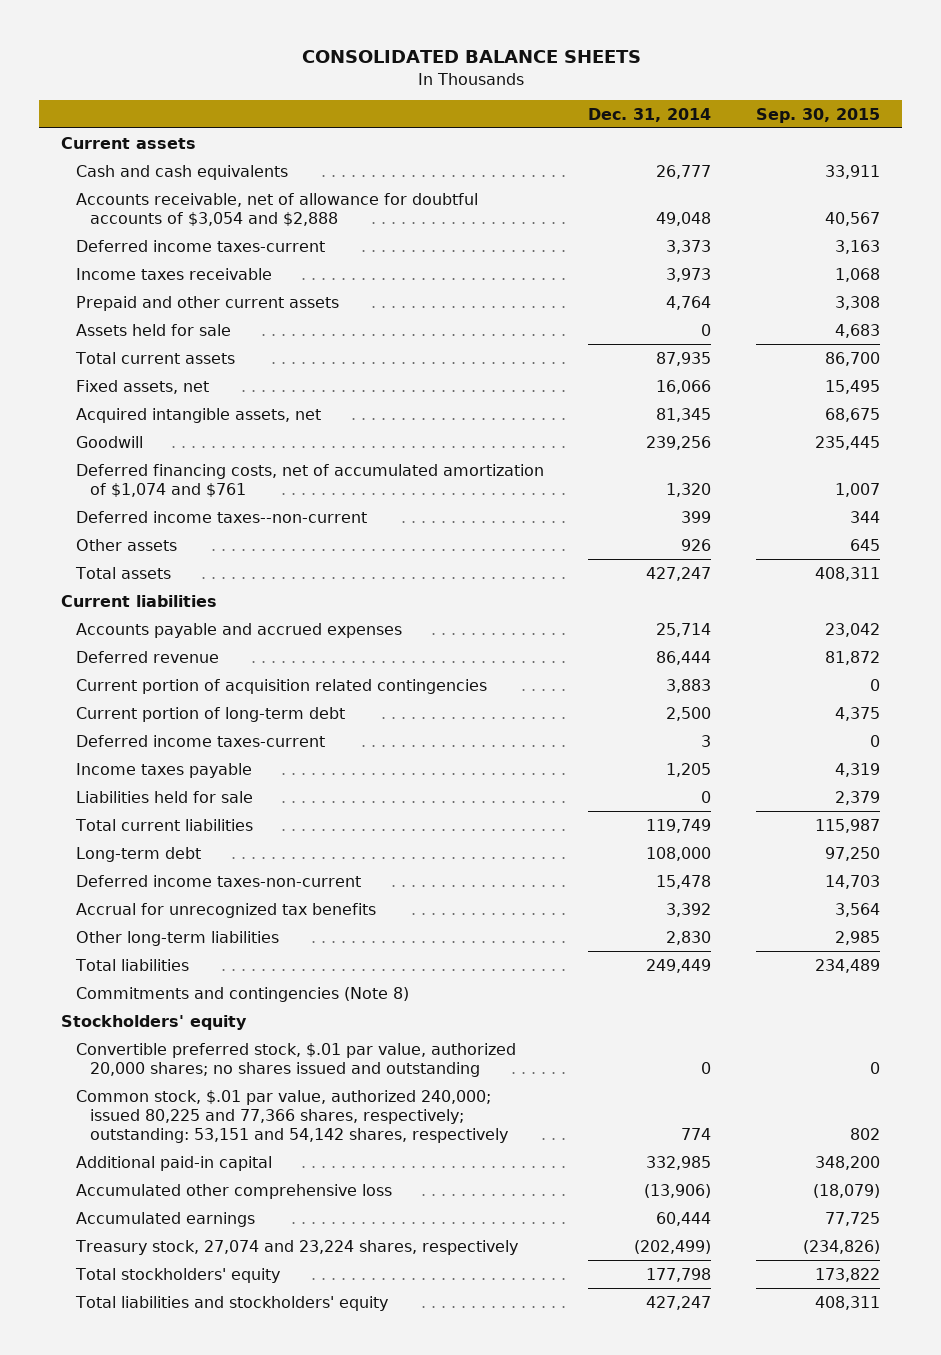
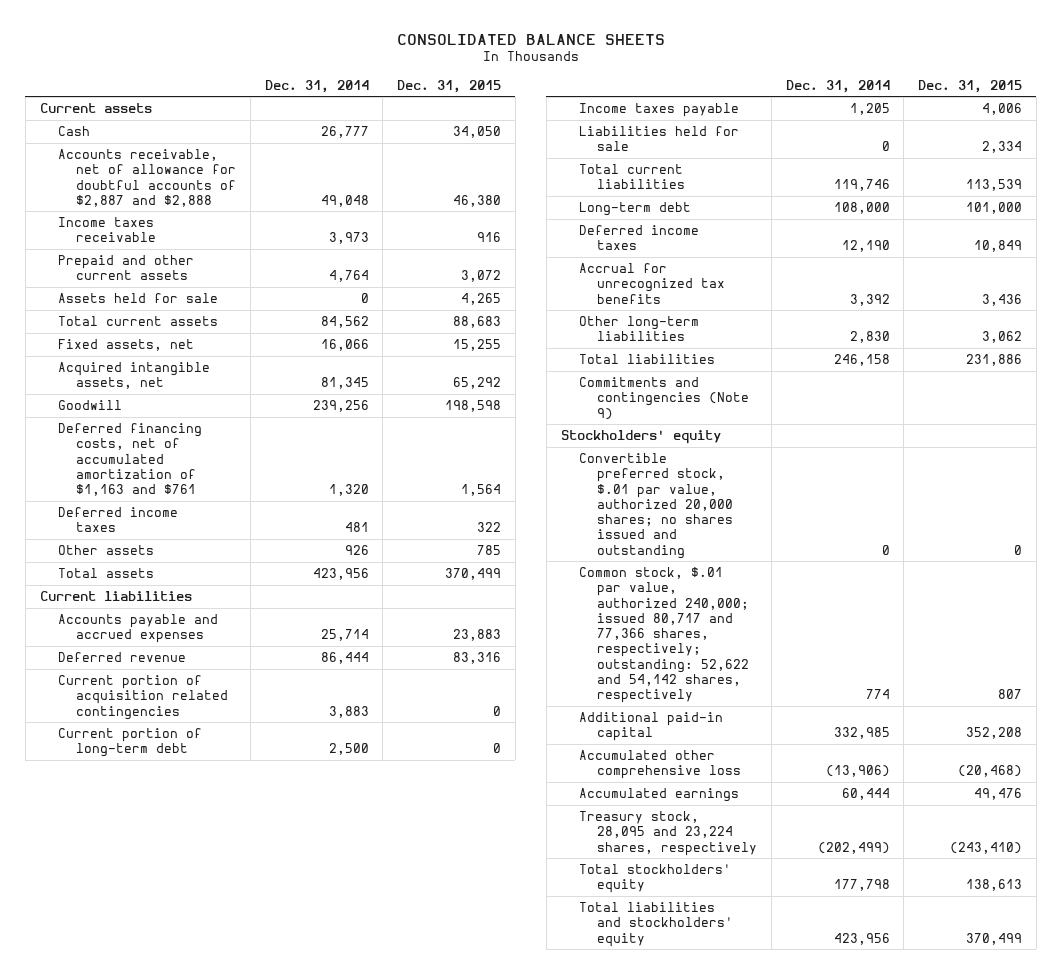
[755,107,880,123] Sep. 30, 2015 -> none
none -> [397,79,502,93] Dec. 31, 2015
[75,239,325,252] Deferred income taxes-current -> none
[75,164,288,180] Cash and cash equivalents -> [57,125,90,136] Cash
[75,192,478,226] Accounts receivable, net of allowance for doubtful accounts of $3,054 and $2,888 -> [57,148,237,207] Accounts receivable, net of allowance for doubtful accounts of $2,887 and $2,888
[656,351,712,366] 87,935 -> [320,315,369,328] 84,562
[75,463,544,497] Deferred financing costs, net of accumulated amortization of $1,074 and $761 -> [57,422,202,497] Deferred financing costs, net of accumulated amortization of $1,163 and $761
[75,510,367,523] Deferred income taxes--non-current -> [57,506,178,533] Deferred income taxes
[681,510,712,523] 399 -> [344,522,369,533] 481
[646,566,712,581] 427,247 -> [312,567,369,580] 423,956
[75,734,325,747] Deferred income taxes-current -> none
[646,818,712,833] 119,749 -> [833,179,890,192] 119,746
[75,874,361,887] Deferred income taxes-non-current -> [578,224,699,251] Deferred income taxes
[656,874,712,889] 15,478 -> [841,240,890,253] 12,190
[646,958,712,973] 249,449 -> [833,353,890,366] 246,158
[75,986,409,1002] Commitments and contingencies (Note 8) -> [578,376,750,420] Commitments and contingencies (Note 9)
[75,1089,509,1143] Common stock, $.01 par value, authorized 240,000; issued 80,225 and 77,366 shares, respectively; outstanding: 53,151 and 54,142 shares, respectively -> [578,566,750,704] Common stock, $.01 par value, authorized 240,000; issued 80,717 and 77,366 shares, respectively; outstanding: 52,622 and 54,142 shares, respectively
[74,1239,518,1255] Treasury stock, 27,074 and 23,224 shares, respectively -> [578,810,758,856] Treasury stock, 28,095 and 23,224 shares, respectively
[646,1295,712,1310] 427,247 -> [833,932,890,945] 423,956

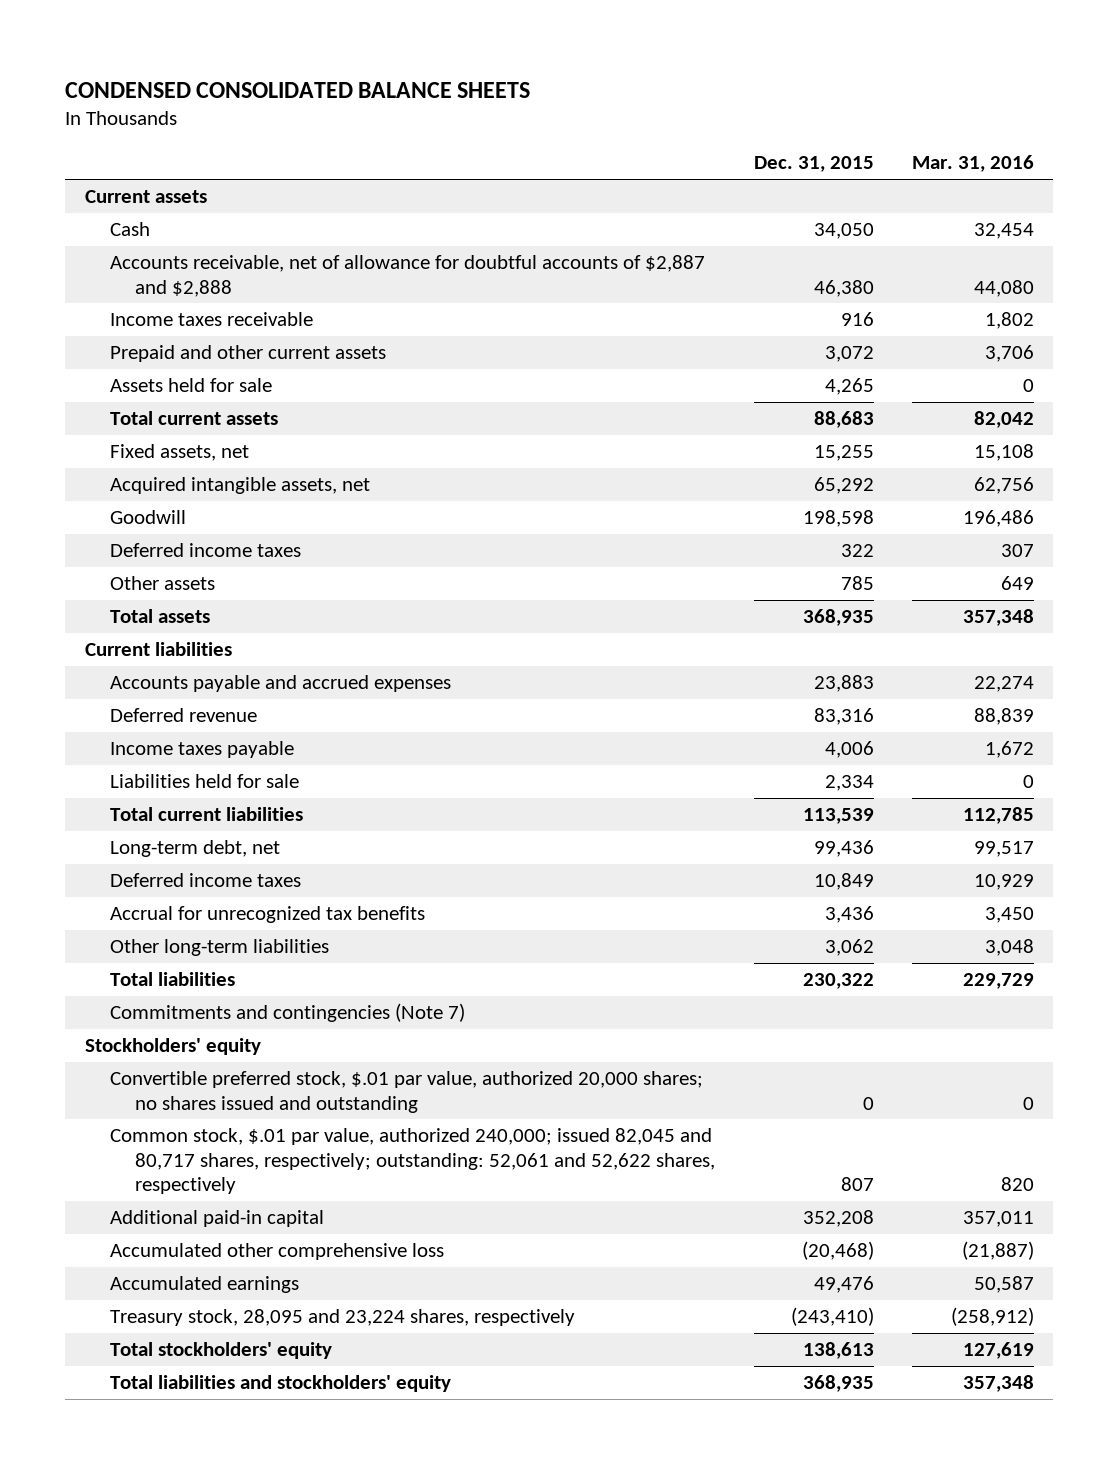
[396,33,665,45] CONSOLIDATED BALANCE SHEETS -> [65,81,531,98] CONDENSED CONSOLIDATED BALANCE SHEETS
[264,79,369,93] Dec. 31, 2014 -> none
none -> [912,155,1035,173] Mar. 31, 2016
[57,422,202,497] Deferred financing costs, net of accumulated amortization of $1,163 and $761 -> none
[445,567,502,580] 370,499 -> [802,609,874,627] 368,935
[57,674,229,720] Current portion of acquisition related contingencies -> none
[57,727,202,758] Current portion of long-term debt -> none
[578,201,691,216] Long-term debt -> [110,840,281,858] Long-term debt, net
[966,201,1023,214] 101,000 -> [813,840,874,858] 99,436
[966,353,1023,366] 231,886 -> [802,973,874,990] 230,322
[578,376,750,420] Commitments and contingencies (Note 9) -> [110,1003,466,1023] Commitments and contingencies (Note 7)
[578,566,750,704] Common stock, $.01 par value, authorized 240,000; issued 80,717 and 77,366 shares, respectively; outstanding: 52,622 and 54,142 shares, respectively -> [110,1128,716,1195] Common stock, $.01 par value, authorized 240,000; issued 82,045 and 80,717 shares, respectively; outstanding: 52,061 and 52,622 shares, respectively
[966,932,1023,945] 370,499 -> [802,1375,874,1393] 368,935

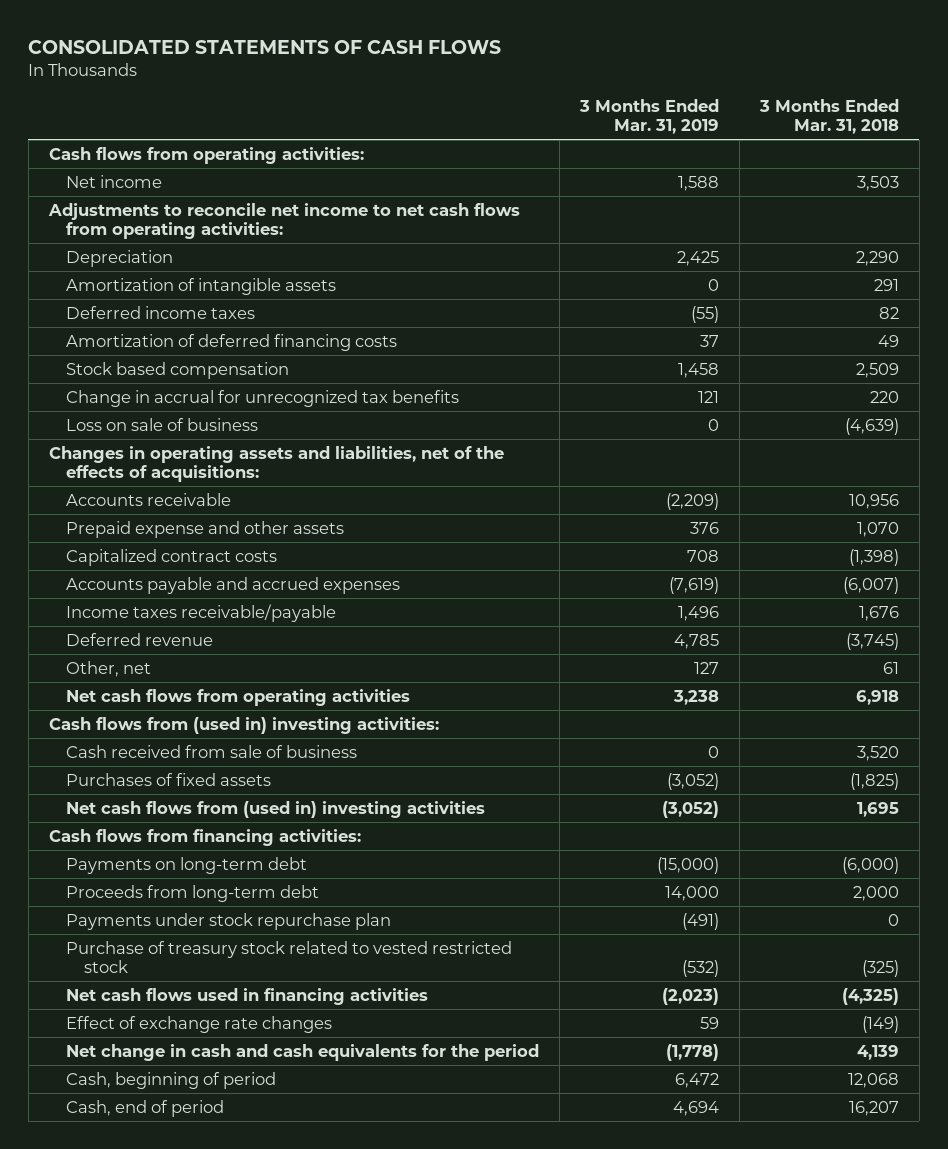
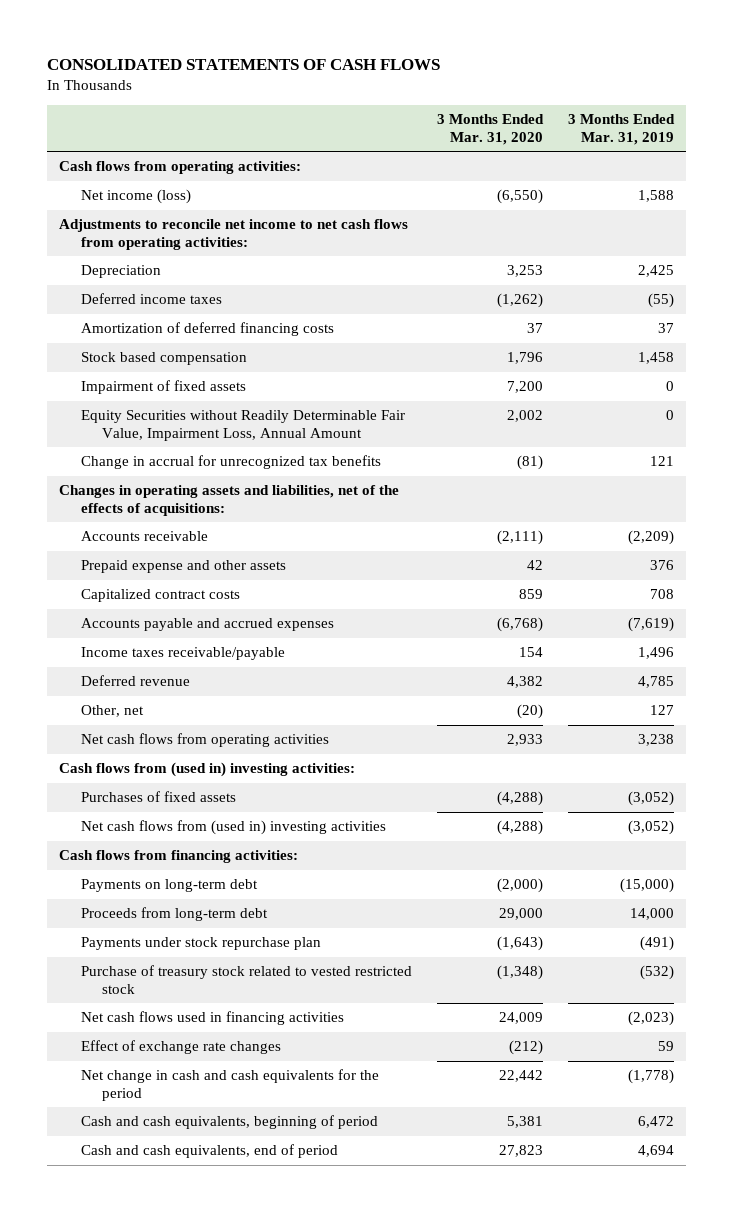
[758,99,899,135] 3 Months Ended Mar. 31, 2018 -> none
none -> [436,114,544,145] 3 Months Ended Mar. 31, 2020
[66,174,163,188] Net income -> [80,189,191,205] Net income (loss)
[66,277,337,295] Amortization of intangible assets -> none
none -> [80,380,246,395] Impairment of fixed assets
none -> [80,410,405,441] Equity Securities without Readily Determinable Fair Value, Impairment Loss, Annual Amount
[66,417,259,431] Loss on sale of business -> none
[66,744,358,758] Cash received from sale of business -> none
[66,1071,277,1089] Cash, beginning of period -> [80,1115,378,1130] Cash and cash equivalents, beginning of period
[66,1099,225,1117] Cash, end of period -> [80,1144,338,1159] Cash and cash equivalents, end of period

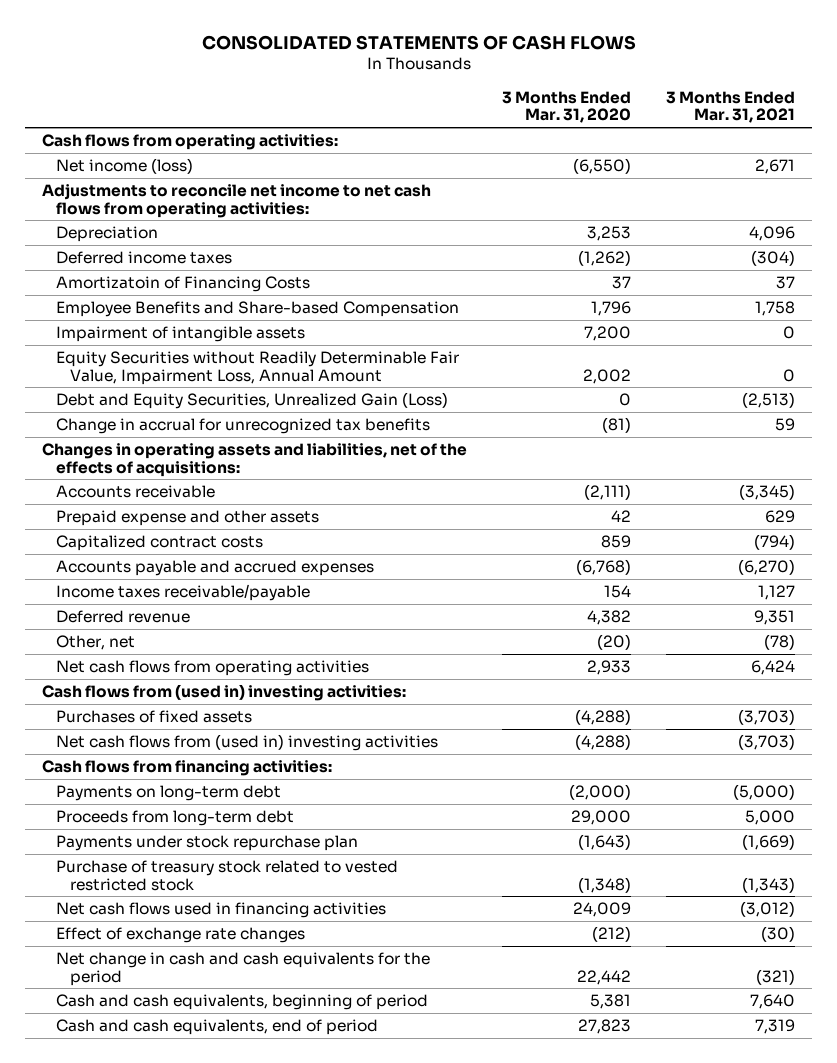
[567,114,675,145] 3 Months Ended Mar. 31, 2019 -> none
none -> [666,90,796,124] 3 Months Ended Mar. 31, 2021
[80,322,334,337] Amortization of deferred financing costs -> [56,276,311,293] Amortizatoin of Financing Costs
[80,352,247,366] Stock based compensation -> [56,301,460,318] Employee Benefits and Share-based Compensation
[80,380,246,395] Impairment of fixed assets -> [56,326,306,343] Impairment of intangible assets
none -> [56,392,449,410] Debt and Equity Securities, Unrealized Gain (Loss)

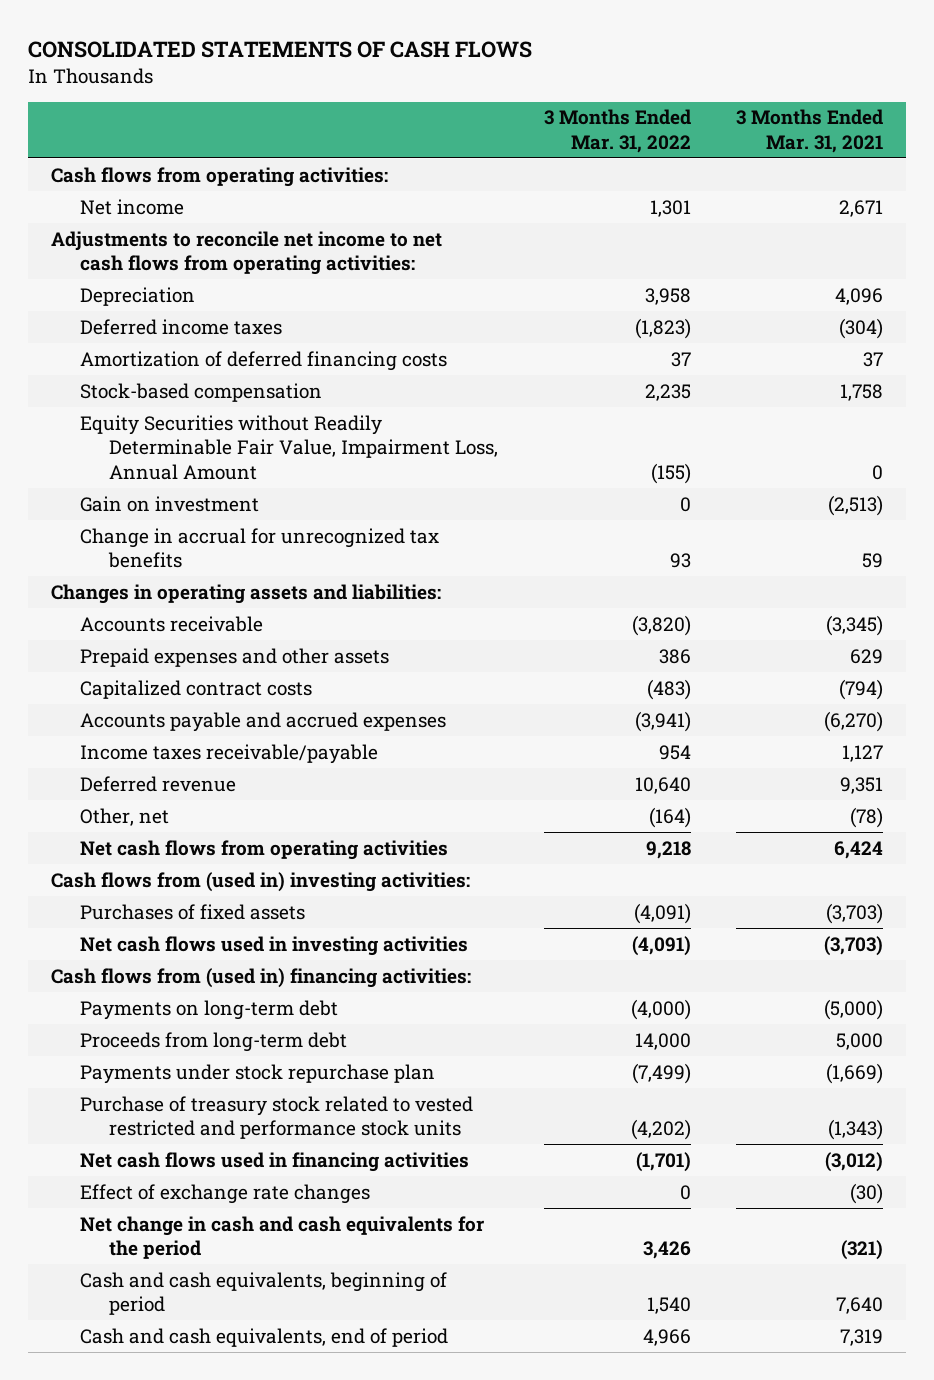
[502,90,632,124] 3 Months Ended Mar. 31, 2020 -> none
none -> [543,109,691,153] 3 Months Ended Mar. 31, 2022
[56,158,194,175] Net income (loss) -> [80,198,185,215] Net income
[56,326,306,343] Impairment of intangible assets -> none
[56,276,311,293] Amortizatoin of Financing Costs -> [80,350,448,371] Amortization of deferred financing costs
[56,301,460,318] Employee Benefits and Share-based Compensation -> [80,382,323,402] Stock-based compensation
[56,392,449,410] Debt and Equity Securities, Unrealized Gain (Loss) -> [80,495,260,512] Gain on investment
[42,443,468,477] Changes in operating assets and liabilities, net of the effects of acquisitions: -> [51,583,442,604] Changes in operating assets and liabilities:
[56,510,320,527] Prepaid expense and other assets -> [80,647,390,667] Prepaid expenses and other assets
[56,734,439,752] Net cash flows from (used in) investing activities -> [80,935,469,956] Net cash flows used in investing activities
[42,760,333,777] Cash flows from financing activities: -> [51,967,472,988] Cash flows from (used in) financing activities:
[56,860,399,891] Purchase of treasury stock related to vested restricted stock -> [80,1095,474,1140] Purchase of treasury stock related to vested restricted and performance stock units

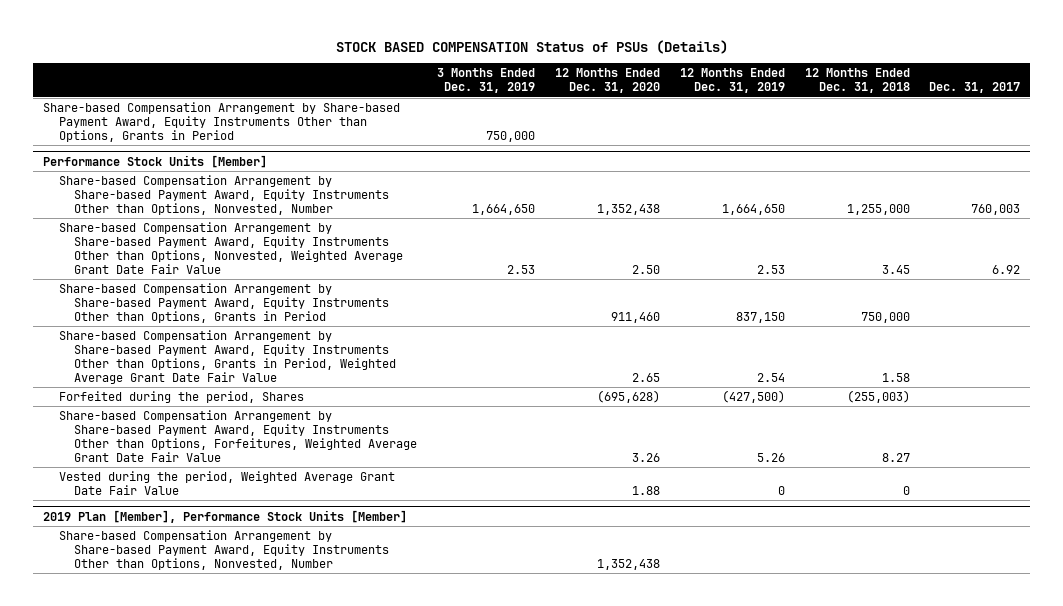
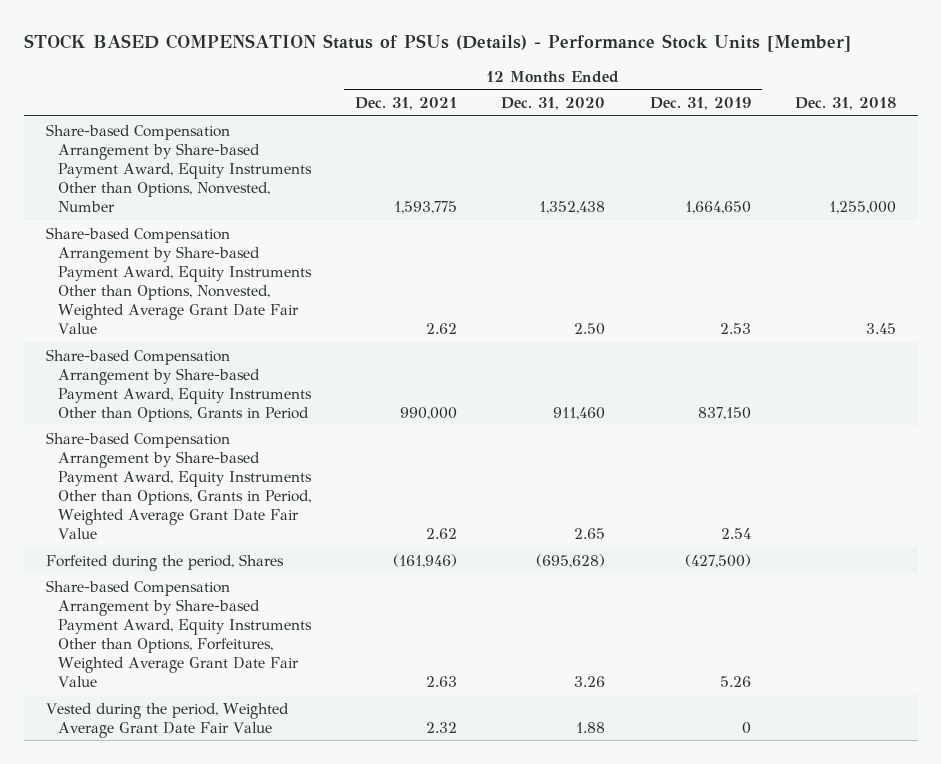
[335,39,728,54] STOCK BASED COMPENSATION Status of PSUs (Details) -> [23,33,851,52] STOCK BASED COMPENSATION Status of PSUs (Details) - Performance Stock Units [Member]
[437,68,536,94] 3 Months Ended Dec. 31, 2019 -> none
[804,68,910,94] 12 Months Ended Dec. 31, 2018 -> none
[929,82,1021,94] Dec. 31, 2017 -> none
none -> [355,97,458,111] Dec. 31, 2021
none -> [794,97,896,111] Dec. 31, 2018
[42,102,400,143] Share-based Compensation Arrangement by Share-based Payment Award, Equity Instruments Other than Options, Grants in Period -> none
[42,155,267,169] Performance Stock Units [Member] -> none
[42,510,407,524] 2019 Plan [Member], Performance Stock Units [Member] -> none
[58,530,390,571] Share-based Compensation Arrangement by Share-based Payment Award, Equity Instruments Other than Options, Nonvested, Number -> none

